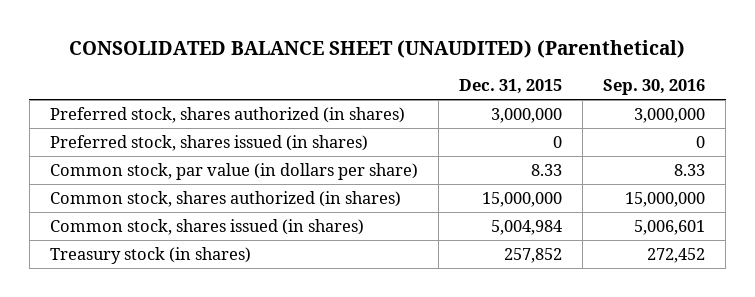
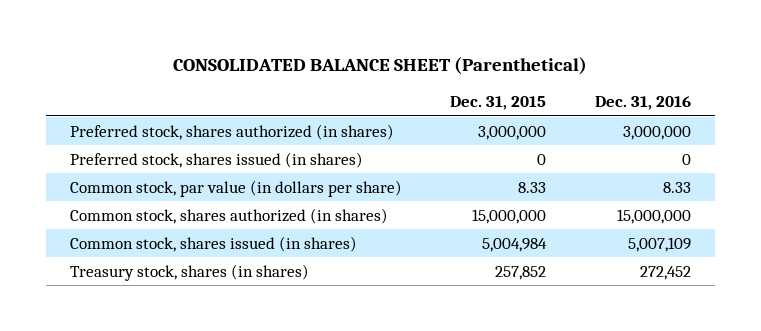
[69,39,686,58] CONSOLIDATED BALANCE SHEET (UNAUDITED) (Parenthetical) -> [173,57,588,76] CONSOLIDATED BALANCE SHEET (Parenthetical)
[603,79,706,96] Sep. 30, 2016 -> none
none -> [594,96,691,111] Dec. 31, 2016
[49,246,251,264] Treasury stock (in shares) -> [70,263,310,281] Treasury stock, shares (in shares)

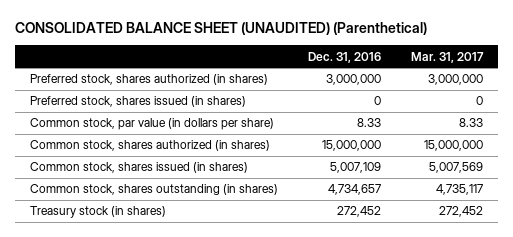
[173,57,588,76] CONSOLIDATED BALANCE SHEET (Parenthetical) -> [14,22,427,36] CONSOLIDATED BALANCE SHEET (UNAUDITED) (Parenthetical)
[450,96,547,111] Dec. 31, 2015 -> none
none -> [411,51,485,63] Mar. 31, 2017
none -> [29,184,278,196] Common stock, shares outstanding (in shares)
[70,263,310,281] Treasury stock, shares (in shares) -> [29,206,166,219] Treasury stock (in shares)

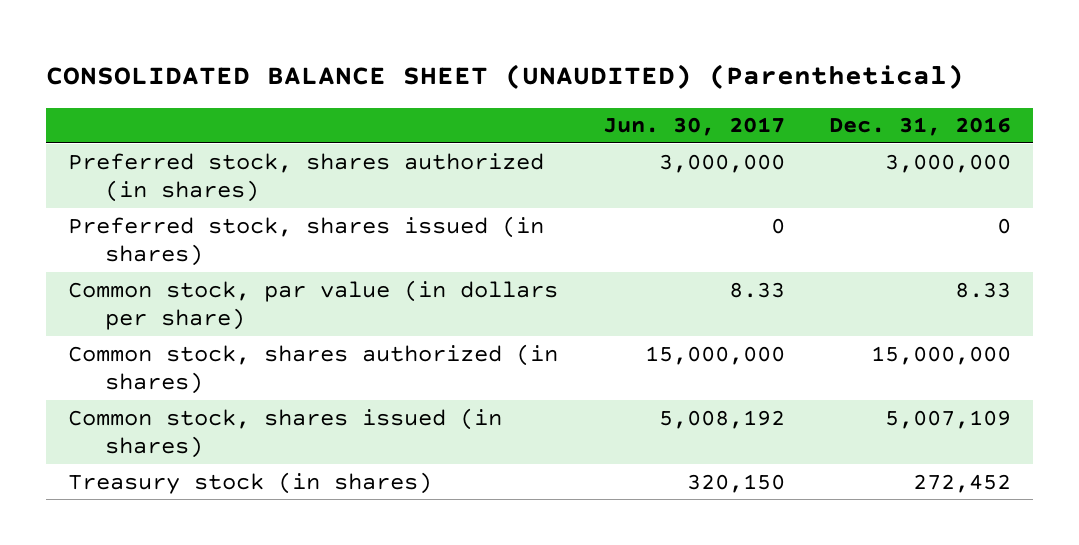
[411,51,485,63] Mar. 31, 2017 -> none
none -> [602,117,785,137] Jun. 30, 2017
[29,184,278,196] Common stock, shares outstanding (in shares) -> none

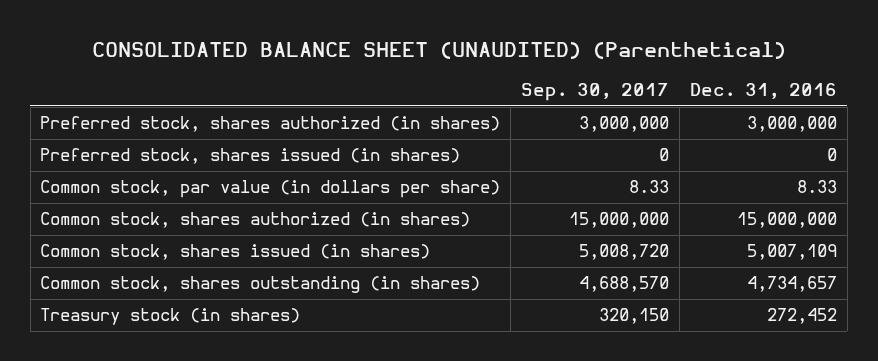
[602,117,785,137] Jun. 30, 2017 -> none
none -> [521,83,670,102] Sep. 30, 2017
none -> [40,276,481,294] Common stock, shares outstanding (in shares)

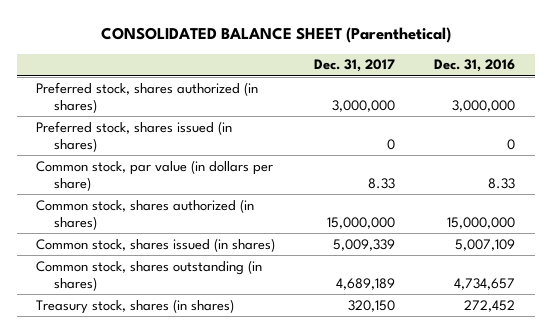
[91,41,786,59] CONSOLIDATED BALANCE SHEET (UNAUDITED) (Parenthetical) -> [100,27,451,44] CONSOLIDATED BALANCE SHEET (Parenthetical)
[521,83,670,102] Sep. 30, 2017 -> none
none -> [314,59,396,73] Dec. 31, 2017
[40,308,301,326] Treasury stock (in shares) -> [36,298,235,314] Treasury stock, shares (in shares)

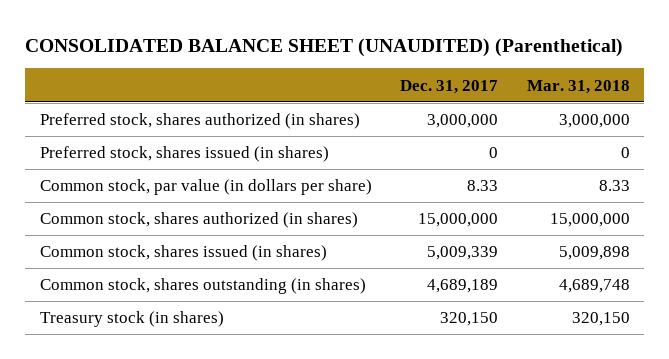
[100,27,451,44] CONSOLIDATED BALANCE SHEET (Parenthetical) -> [25,37,624,57] CONSOLIDATED BALANCE SHEET (UNAUDITED) (Parenthetical)
[434,59,516,73] Dec. 31, 2016 -> none
none -> [526,79,630,94] Mar. 31, 2018
[36,298,235,314] Treasury stock, shares (in shares) -> [39,311,224,328] Treasury stock (in shares)

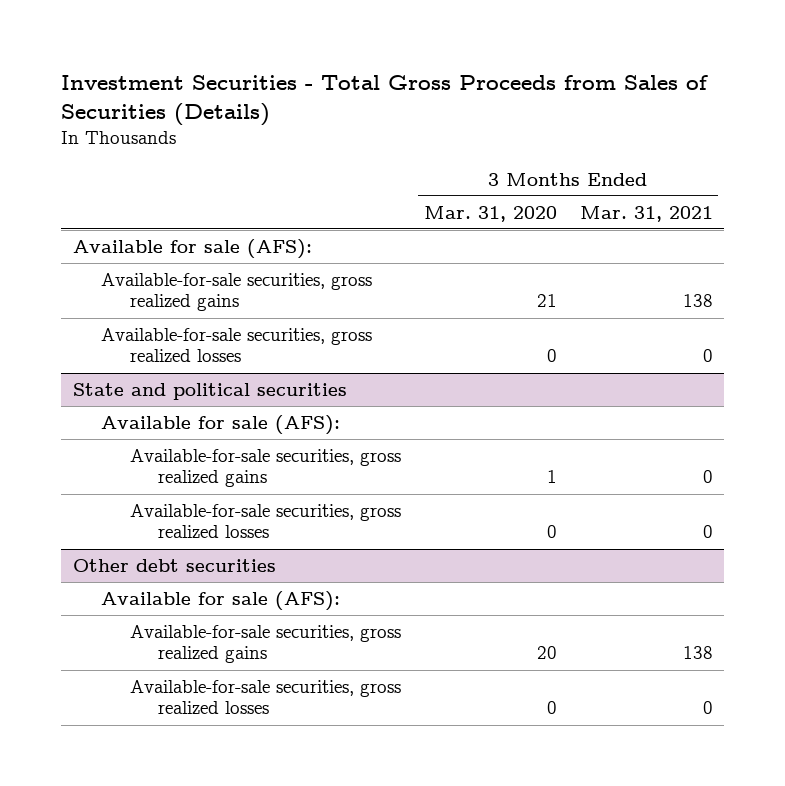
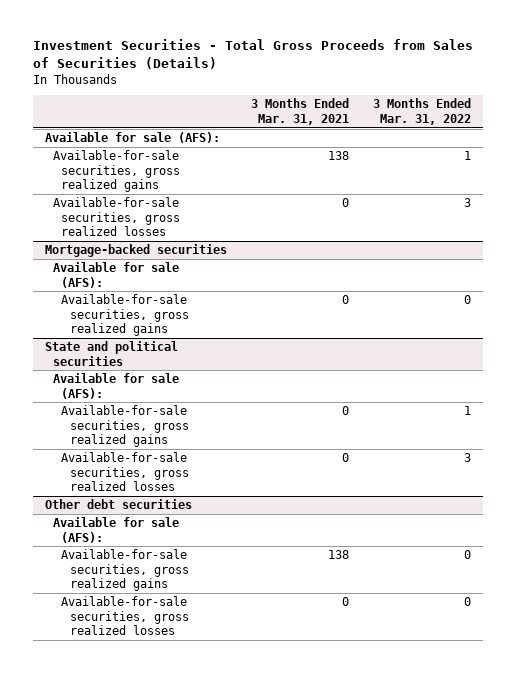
[423,205,557,222] Mar. 31, 2020 -> none
none -> [372,98,471,125] 3 Months Ended Mar. 31, 2022
none -> [44,244,227,258] Mortgage-backed securities
none -> [53,262,180,288] Available for sale (AFS):
none -> [61,294,189,337] Available-for-sale securities, gross realized gains

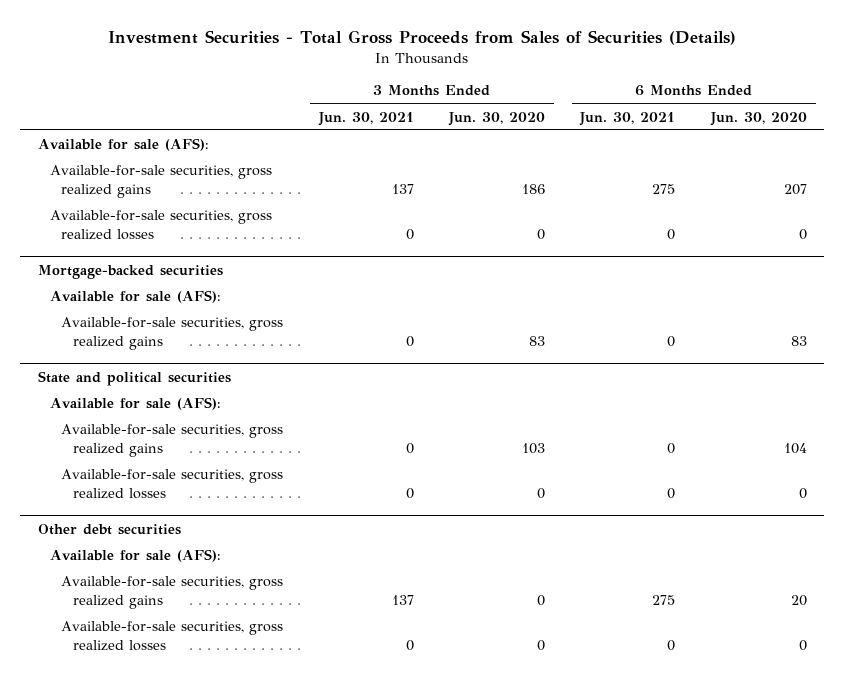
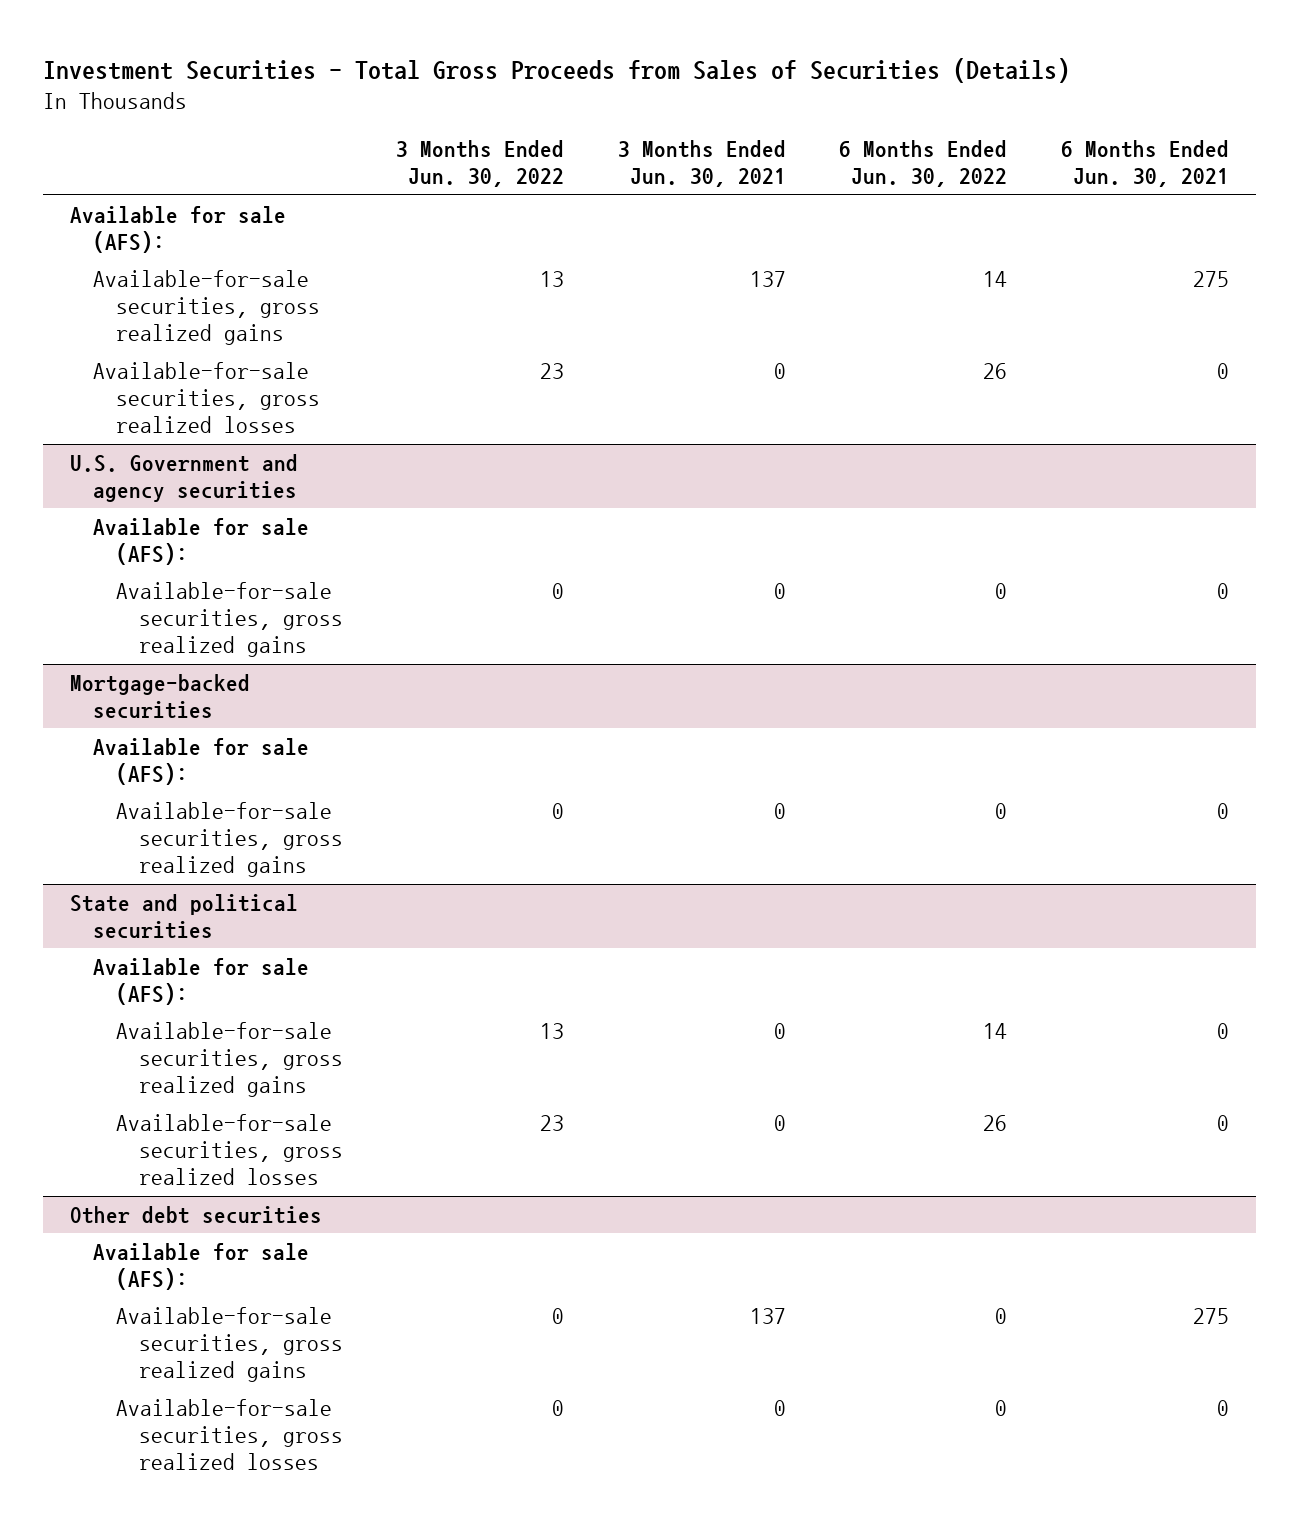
[448,111,546,126] Jun. 30, 2020 -> none
[709,111,807,126] Jun. 30, 2020 -> none
none -> [396,140,565,188] 3 Months Ended Jun. 30, 2022
none -> [839,140,1008,188] 6 Months Ended Jun. 30, 2022
none -> [69,453,298,502] U.S. Government and agency securities
none -> [92,517,309,565] Available for sale (AFS):
none -> [115,581,343,658] Available-for-sale securities, gross realized gains

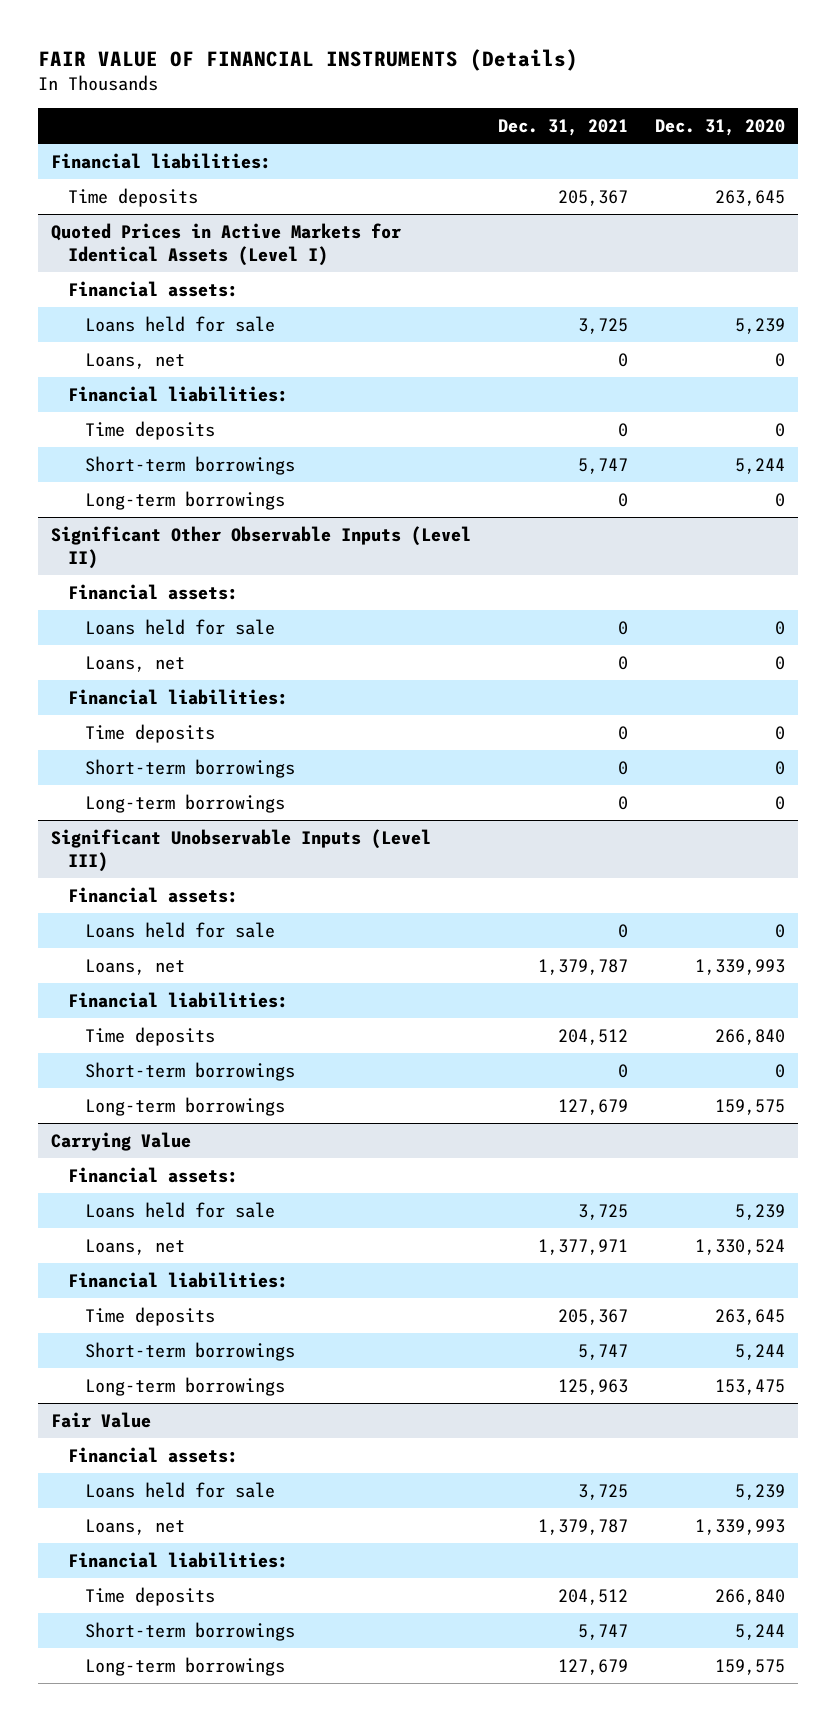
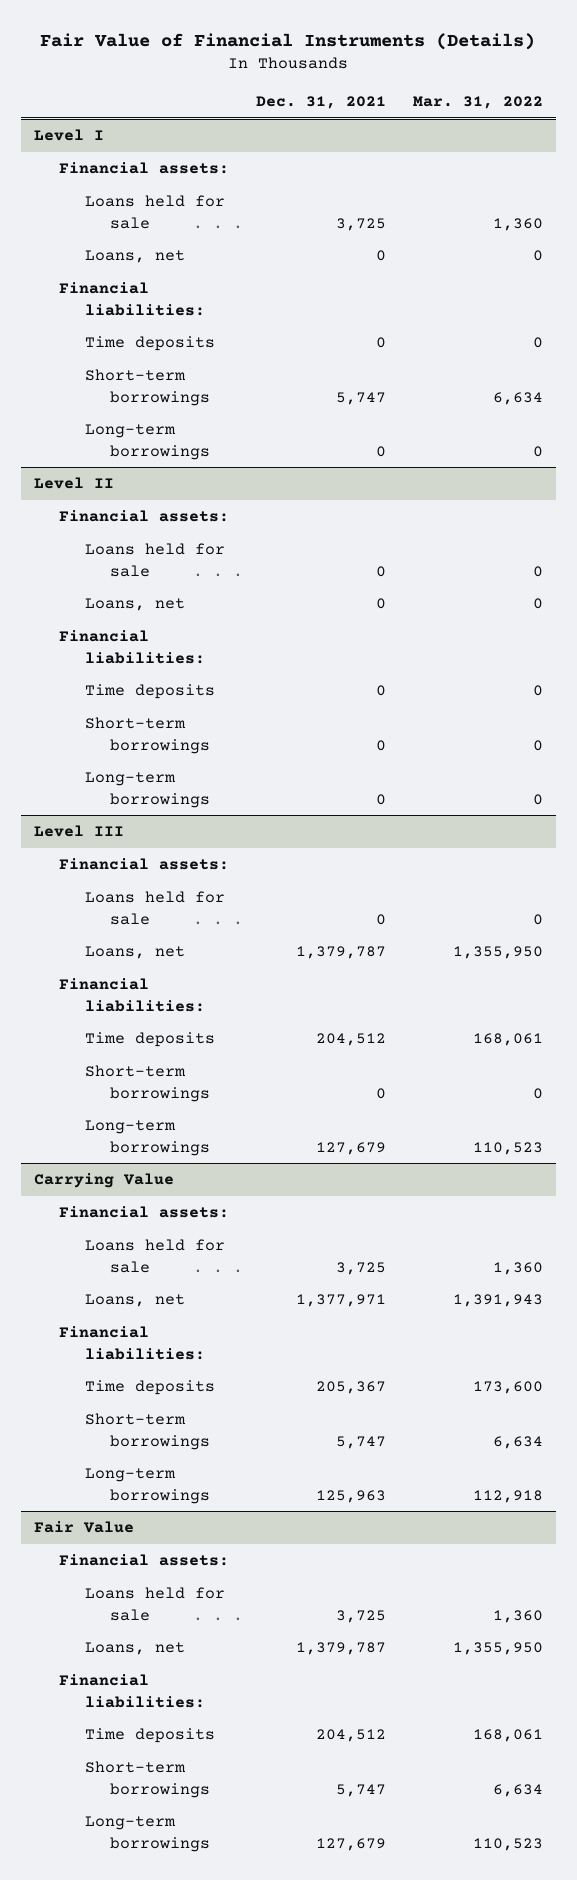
[38,49,579,72] FAIR VALUE OF FINANCIAL INSTRUMENTS (Details) -> [40,33,536,51] Fair Value of Financial Instruments (Details)
[654,119,785,137] Dec. 31, 2020 -> none
none -> [412,96,543,110] Mar. 31, 2022
[51,152,272,169] Financial liabilities: -> none
[68,187,199,207] Time deposits -> none
[51,222,402,267] Quoted Prices in Active Markets for Identical Assets (Level I) -> [33,129,104,142] Level I
[51,525,472,570] Significant Other Observable Inputs (Level II) -> [33,477,114,490] Level II
[51,828,432,873] Significant Unobservable Inputs (Level III) -> [33,825,124,838] Level III

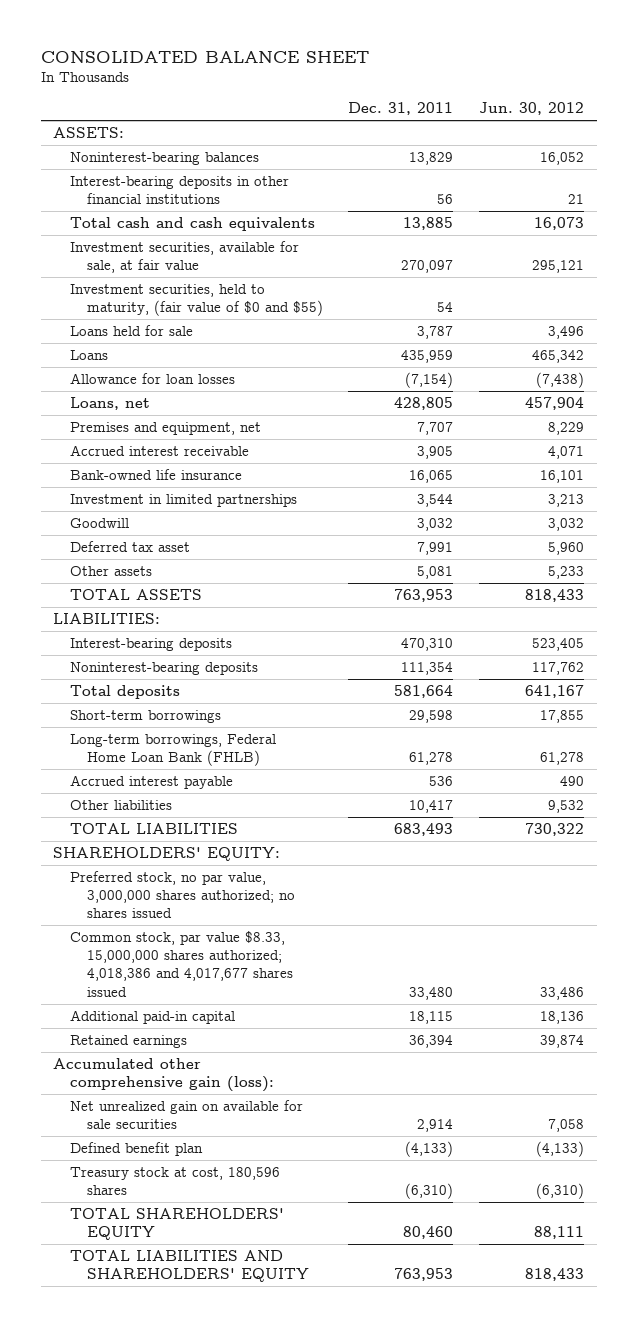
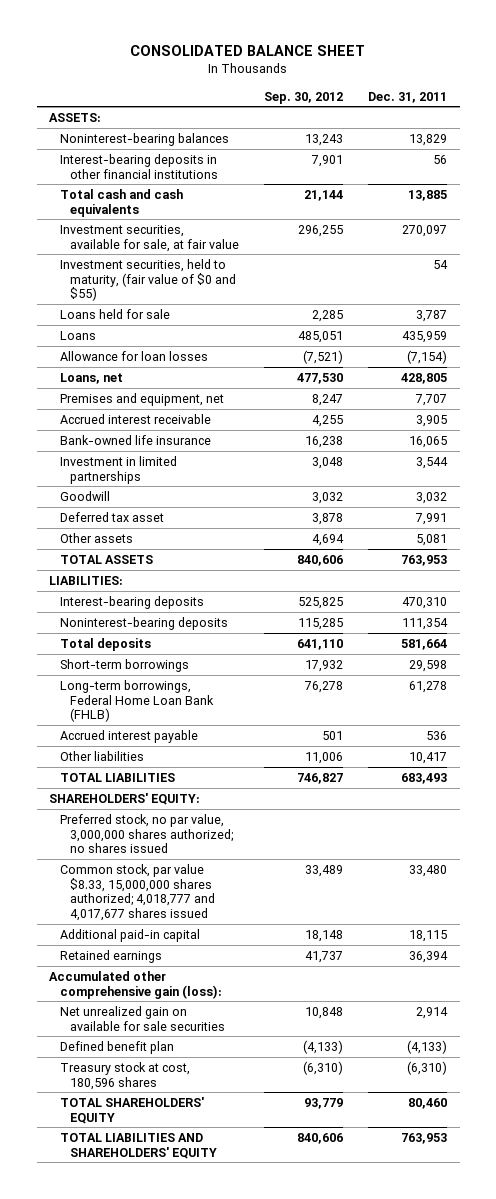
[478,102,584,116] Jun. 30, 2012 -> none
none -> [264,91,344,104] Sep. 30, 2012
[70,930,293,997] Common stock, par value $8.33, 15,000,000 shares authorized; 4,018,386 and 4,017,677 shares issued -> [59,863,216,922] Common stock, par value $8.33, 15,000,000 shares authorized; 4,018,777 and 4,017,677 shares issued

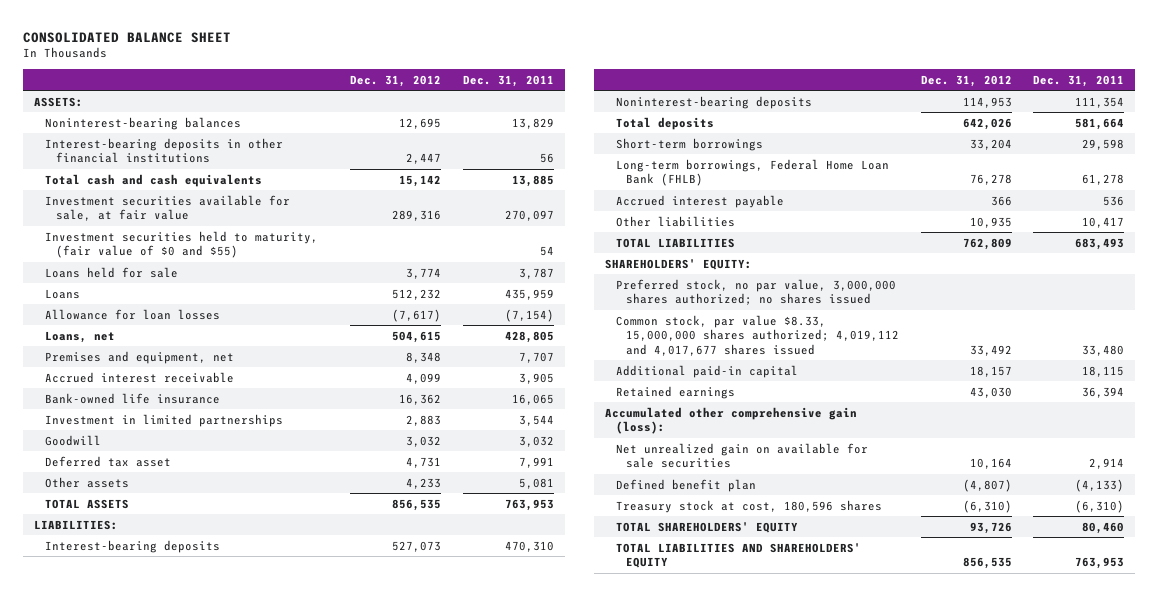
[264,91,344,104] Sep. 30, 2012 -> none
none -> [350,74,442,87] Dec. 31, 2012
[59,224,240,252] Investment securities, available for sale, at fair value -> [45,194,291,222] Investment securities available for sale, at fair value
[59,258,237,302] Investment securities, held to maturity, (fair value of $0 and $55) -> [45,230,319,259] Investment securities held to maturity, (fair value of $0 and $55)
[59,863,216,922] Common stock, par value $8.33, 15,000,000 shares authorized; 4,018,777 and 4,017,677 shares issued -> [615,314,900,356] Common stock, par value $8.33, 15,000,000 shares authorized; 4,019,112 and 4,017,677 shares issued

